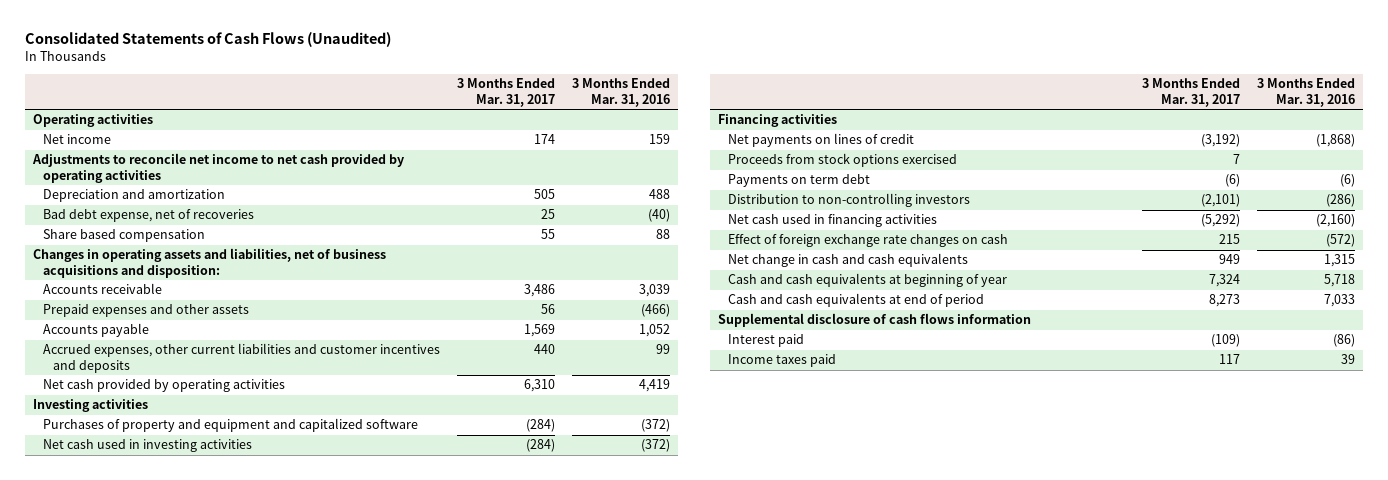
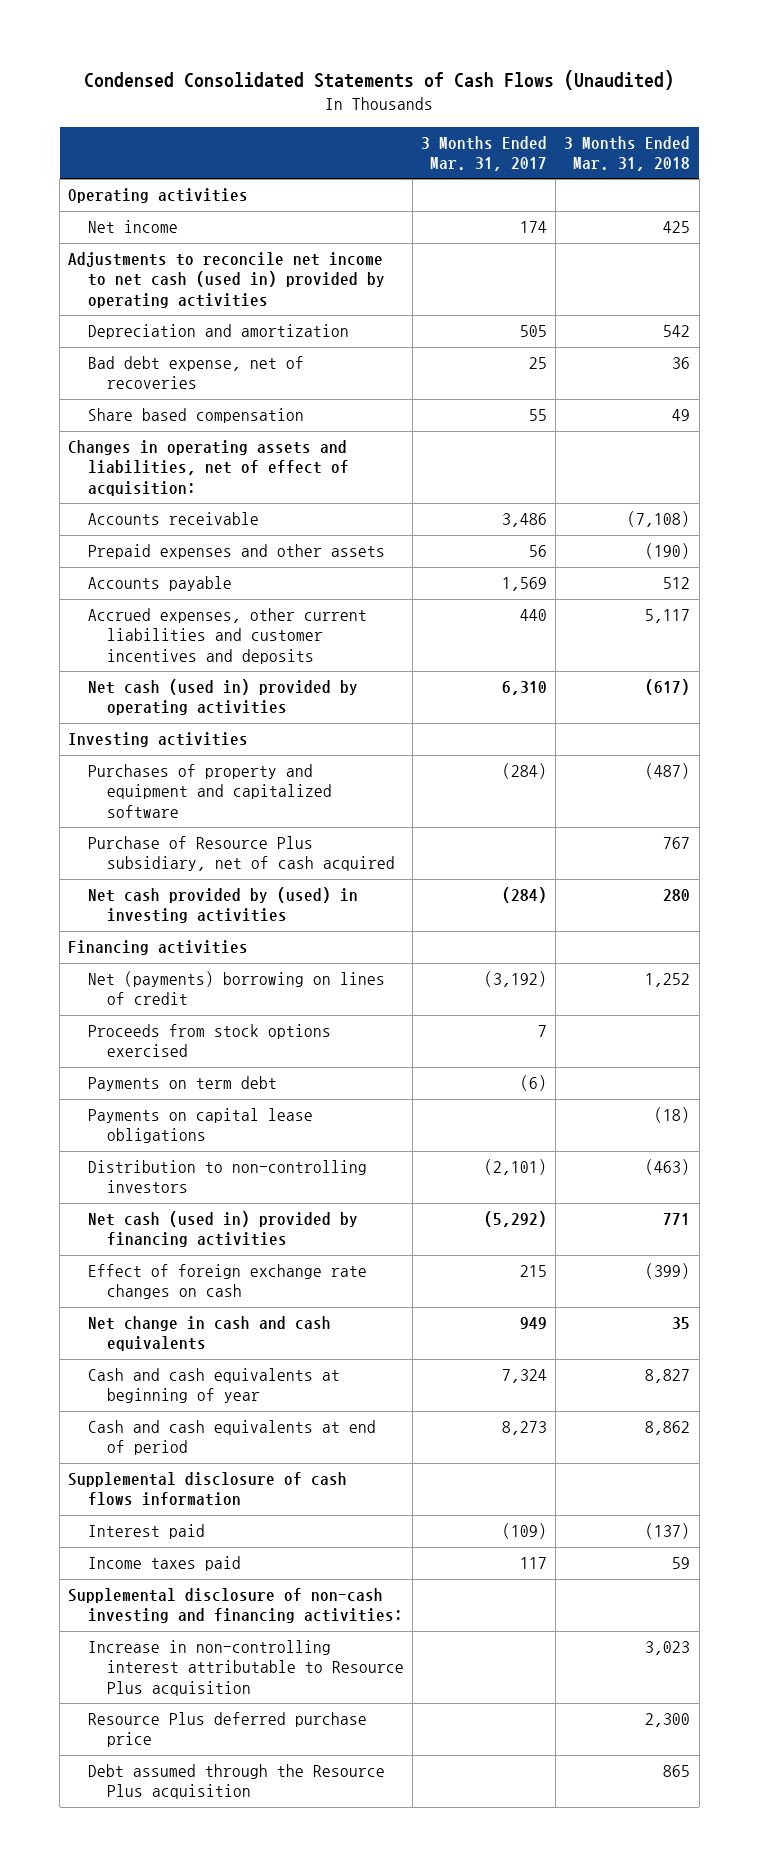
[24,32,391,48] Consolidated Statements of Cash Flows (Unaudited) -> [84,70,675,91] Condensed Consolidated Statements of Cash Flows (Unaudited)
[571,78,670,107] 3 Months Ended Mar. 31, 2016 -> none
none -> [564,135,691,172] 3 Months Ended Mar. 31, 2018
[32,153,405,184] Adjustments to reconcile net income to net cash provided by operating activities -> [68,252,385,308] Adjustments to reconcile net income to net cash (used in) provided by operating activities
[33,248,387,279] Changes in operating assets and liabilities, net of business acquisitions and disposition: -> [68,440,349,496] Changes in operating assets and liabilities, net of effect of acquisition:
[42,379,285,393] Net cash provided by operating activities -> [87,679,358,716] Net cash (used in) provided by operating activities
none -> [87,836,396,872] Purchase of Resource Plus subsidiary, net of cash acquired
[42,439,252,453] Net cash used in investing activities -> [87,887,358,924] Net cash provided by (used) in investing activities
[728,133,915,148] Net payments on lines of credit -> [87,971,385,1006] Net (payments) borrowing on lines of credit
none -> [87,1108,313,1144] Payments on capital lease obligations
[728,214,938,228] Net cash used in financing activities -> [87,1211,358,1248] Net cash (used in) provided by financing activities
none -> [68,1588,403,1624] Supplemental disclosure of non-cash investing and financing activities:
none -> [87,1640,405,1696] Increase in non-controlling interest attributable to Resource Plus acquisition
none -> [87,1712,367,1748] Resource Plus deferred purchase price
none -> [87,1764,385,1800] Debt assumed through the Resource Plus acquisition

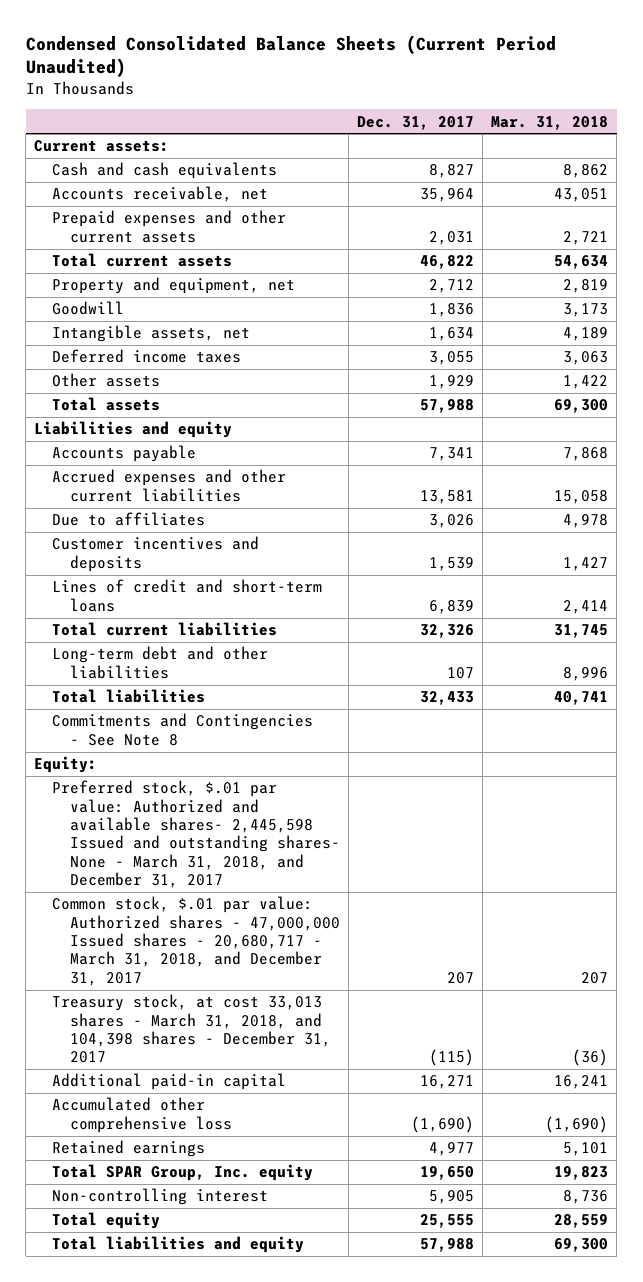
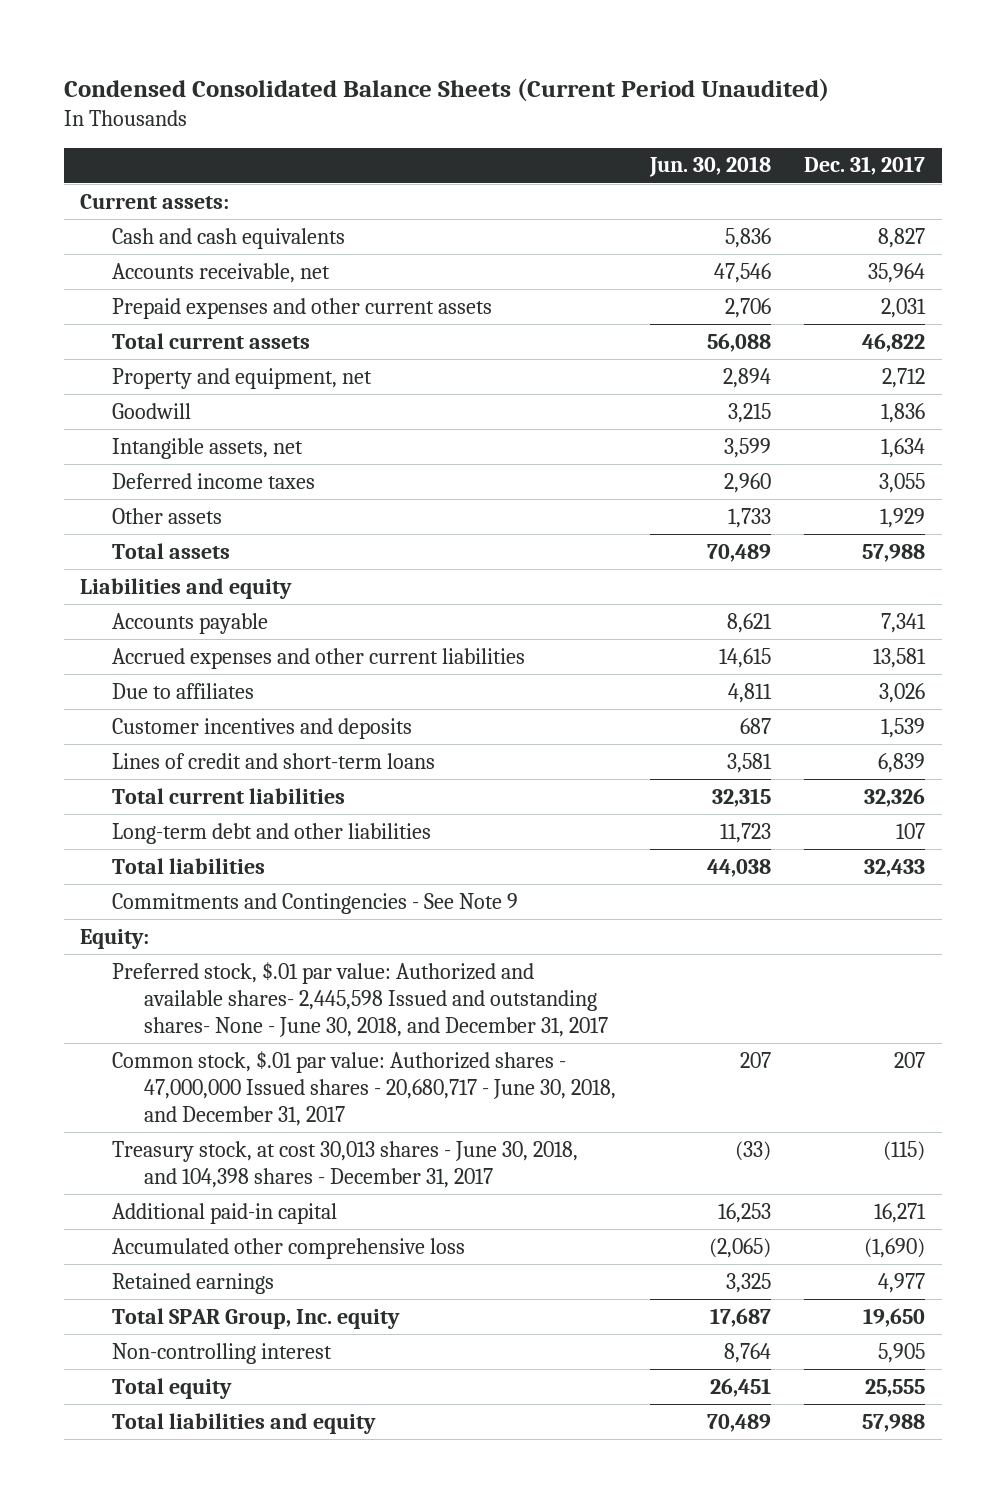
[491,115,609,130] Mar. 31, 2018 -> none
none -> [648,156,771,178] Jun. 30, 2018
[52,713,314,746] Commitments and Contingencies - See Note 8 -> [112,892,519,914] Commitments and Contingencies - See Note 9
[52,780,341,889] Preferred stock, $.01 par value: Authorized and available shares- 2,445,598 Issued and outstanding shares- None - March 31, 2018, and December 31, 2017 -> [112,961,609,1038] Preferred stock, $.01 par value: Authorized and available shares- 2,445,598 Issued and outstanding shares- None - June 30, 2018, and December 31, 2017
[52,896,341,986] Common stock, $.01 par value: Authorized shares - 47,000,000 Issued shares - 20,680,717 - March 31, 2018, and December 31, 2017 -> [112,1050,617,1127] Common stock, $.01 par value: Authorized shares - 47,000,000 Issued shares - 20,680,717 - June 30, 2018, and December 31, 2017
[52,994,332,1064] Treasury stock, at cost 33,013 shares - March 31, 2018, and 104,398 shares - December 31, 2017 -> [112,1140,579,1189] Treasury stock, at cost 30,013 shares - June 30, 2018, and 104,398 shares - December 31, 2017

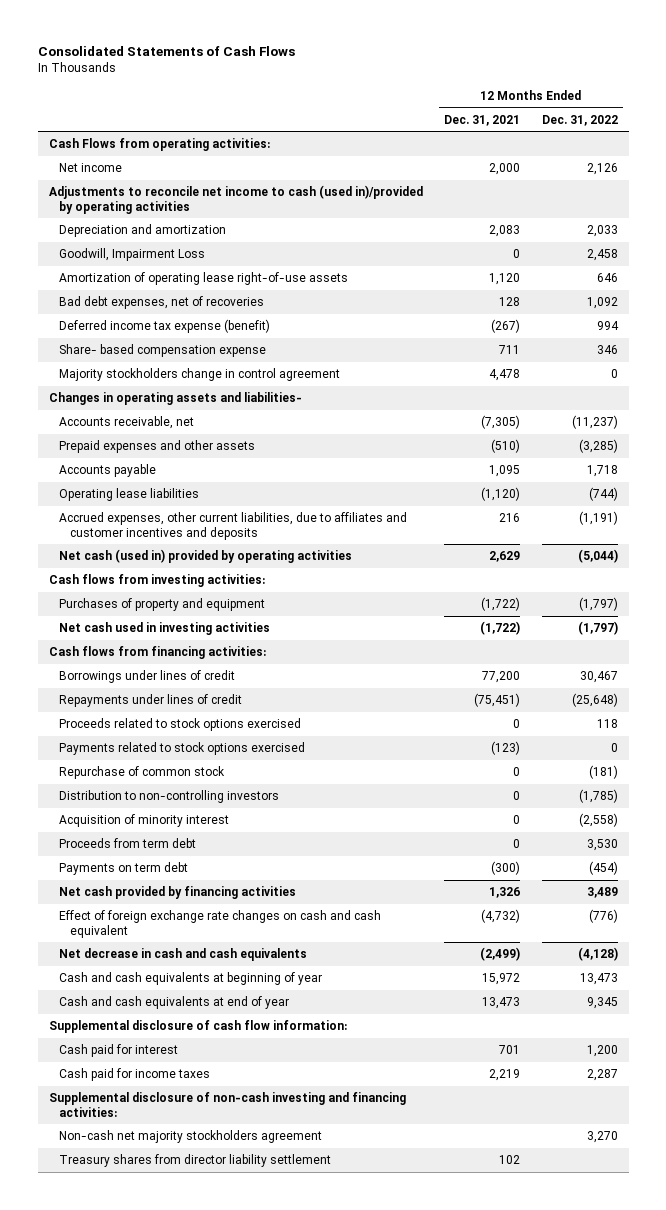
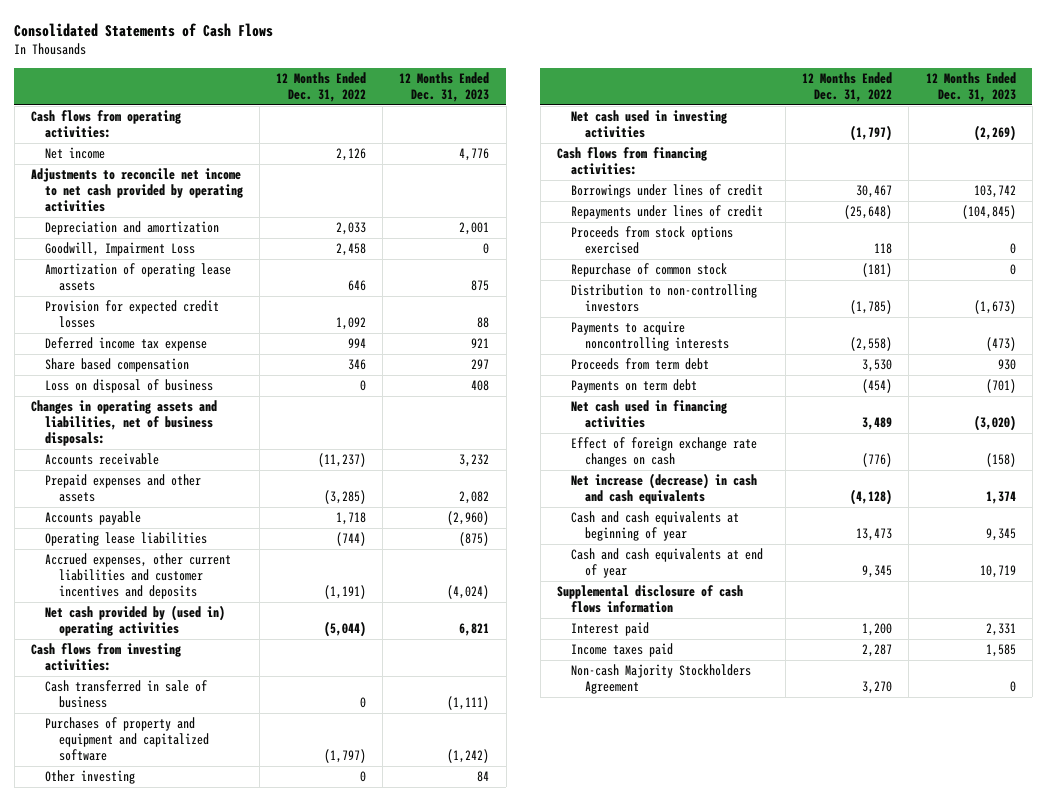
[444,114,521,126] Dec. 31, 2021 -> none
none -> [399,72,490,103] 12 Months Ended Dec. 31, 2023
[48,137,270,151] Cash Flows from operating activities: -> [30,110,181,139] Cash flows from operating activities:
[48,184,423,214] Adjustments to reconcile net income to cash (used in)/provided by operating activities -> [30,168,243,213] Adjustments to reconcile net income to net cash provided by operating activities
[59,367,341,381] Majority stockholders change in control agreement -> none
[59,271,349,285] Amortization of operating lease right-of-use assets -> [44,263,231,292] Amortization of operating lease assets
[59,295,265,309] Bad debt expenses, net of recoveries -> [44,300,219,329] Provision for expected credit losses
[59,318,271,333] Deferred income tax expense (benefit) -> [44,337,207,352] Deferred income tax expense
[59,343,267,357] Share- based compensation expense -> [44,358,189,373] Share based compensation
none -> [44,379,213,394] Loss on disposal of business
[48,391,302,405] Changes in operating assets and liabilities- -> [30,400,217,447] Changes in operating assets and liabilities, net of business disposals:
[59,415,195,429] Accounts receivable, net -> [44,453,159,466] Accounts receivable
[59,511,408,540] Accrued expenses, other current liabilities, due to affiliates and customer incentives and deposits -> [44,553,231,600] Accrued expenses, other current liabilities and customer incentives and deposits
[59,548,353,563] Net cash (used in) provided by operating activities -> [44,605,225,637] Net cash provided by (used in) operating activities
none -> [44,680,207,709] Cash transferred in sale of business
[59,597,266,611] Purchases of property and equipment -> [44,717,209,762] Purchases of property and equipment and capitalized software
none -> [44,770,135,785] Other investing
[59,741,306,755] Payments related to stock options exercised -> none
[59,717,302,731] Proceeds related to stock options exercised -> [570,226,733,255] Proceeds from stock options exercised
[59,813,230,827] Acquisition of minority interest -> [570,321,729,352] Payments to acquire noncontrolling interests
[59,885,297,899] Net cash provided by financing activities -> [570,400,727,429] Net cash used in financing activities
[59,909,382,938] Effect of foreign exchange rate changes on cash and cash equivalent -> [570,437,757,468] Effect of foreign exchange rate changes on cash
[59,947,308,961] Net decrease in cash and cash equivalents -> [570,473,757,505] Net increase (decrease) in cash and cash equivalents
[48,1091,406,1117] Supplemental disclosure of non-cash investing and financing activities: -> none
[59,1153,332,1167] Treasury shares from director liability settlement -> none
[48,1019,347,1033] Supplemental disclosure of cash flow information: -> [557,585,744,614] Supplemental disclosure of cash flows information
[59,1043,179,1057] Cash paid for interest -> [570,622,649,637] Interest paid
[59,1067,211,1081] Cash paid for income taxes -> [570,643,673,658] Income taxes paid
[59,1129,323,1143] Non-cash net majority stockholders agreement -> [570,664,751,695] Non-cash Majority Stockholders Agreement

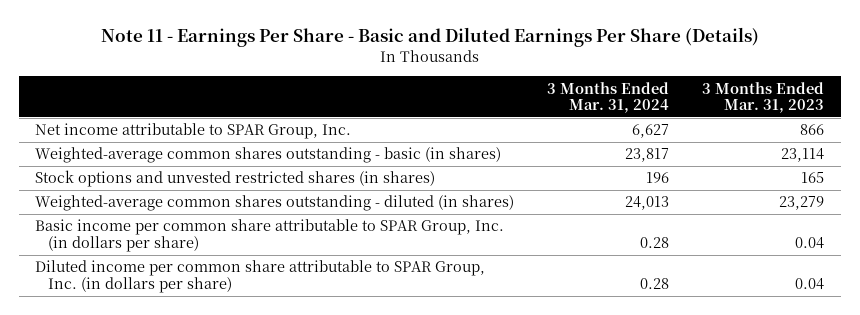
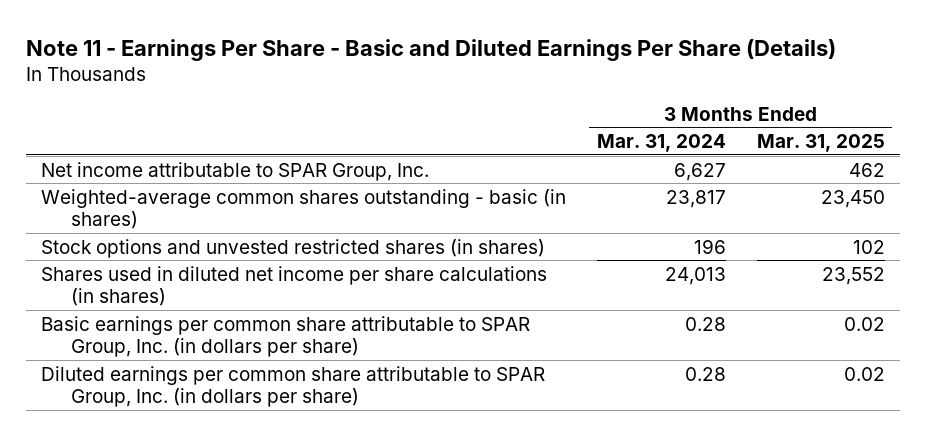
[702,81,825,114] 3 Months Ended Mar. 31, 2023 -> none
none -> [756,134,885,153] Mar. 31, 2025
[35,195,515,212] Weighted-average common shares outstanding - diluted (in shares) -> [41,265,548,307] Shares used in diluted net income per share calculations (in shares)
[35,219,505,253] Basic income per common share attributable to SPAR Group, Inc. (in dollars per share) -> [41,315,531,358] Basic earnings per common share attributable to SPAR Group, Inc. (in dollars per share)
[35,260,486,294] Diluted income per common share attributable to SPAR Group, Inc. (in dollars per share) -> [41,365,546,408] Diluted earnings per common share attributable to SPAR Group, Inc. (in dollars per share)

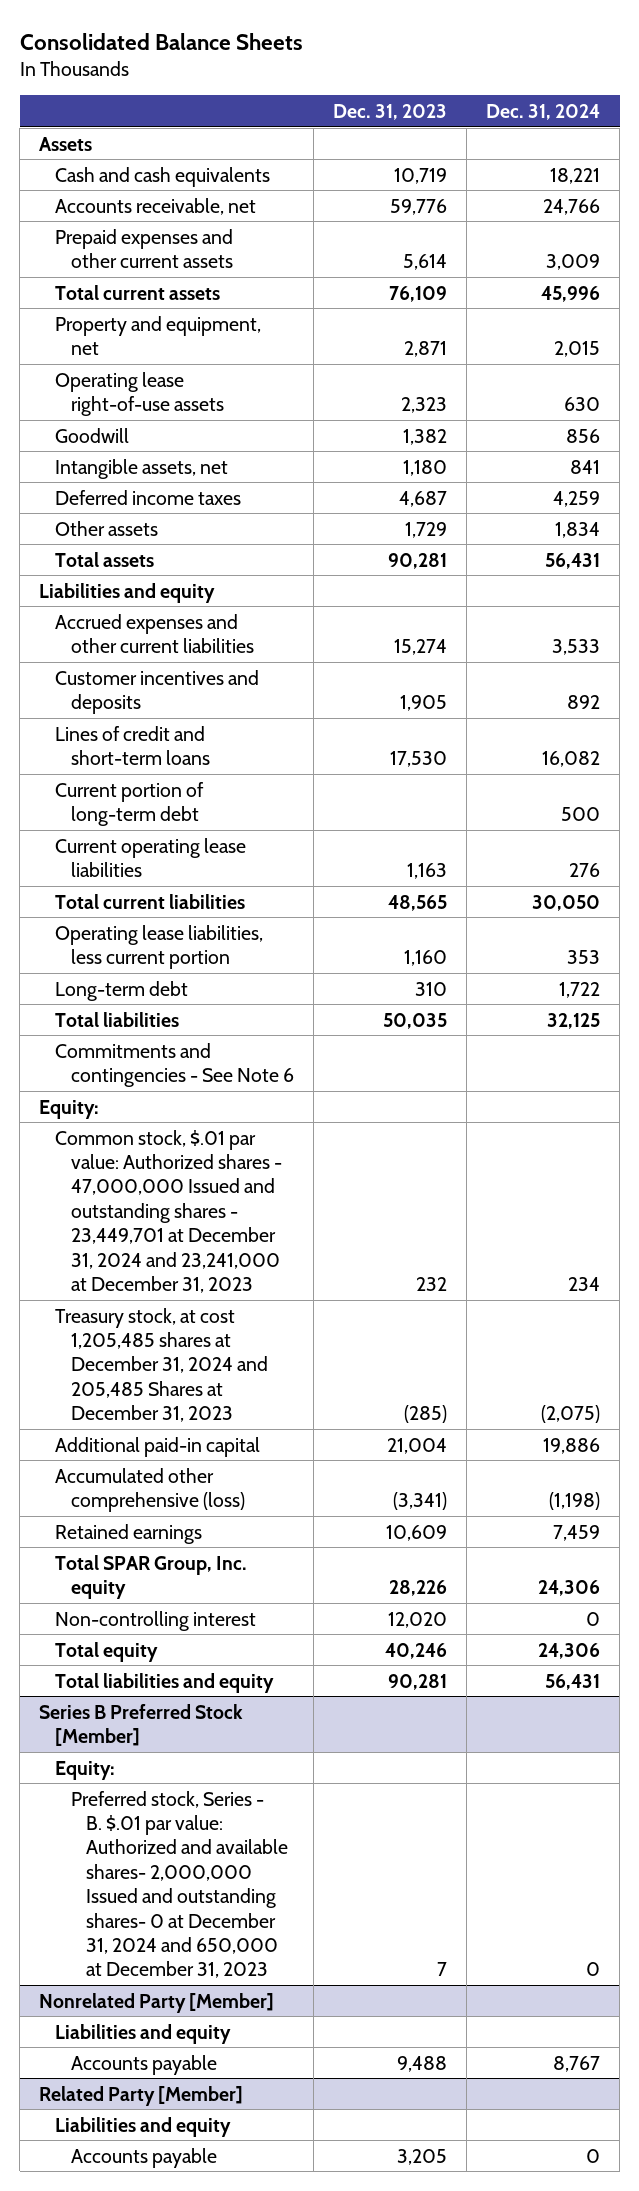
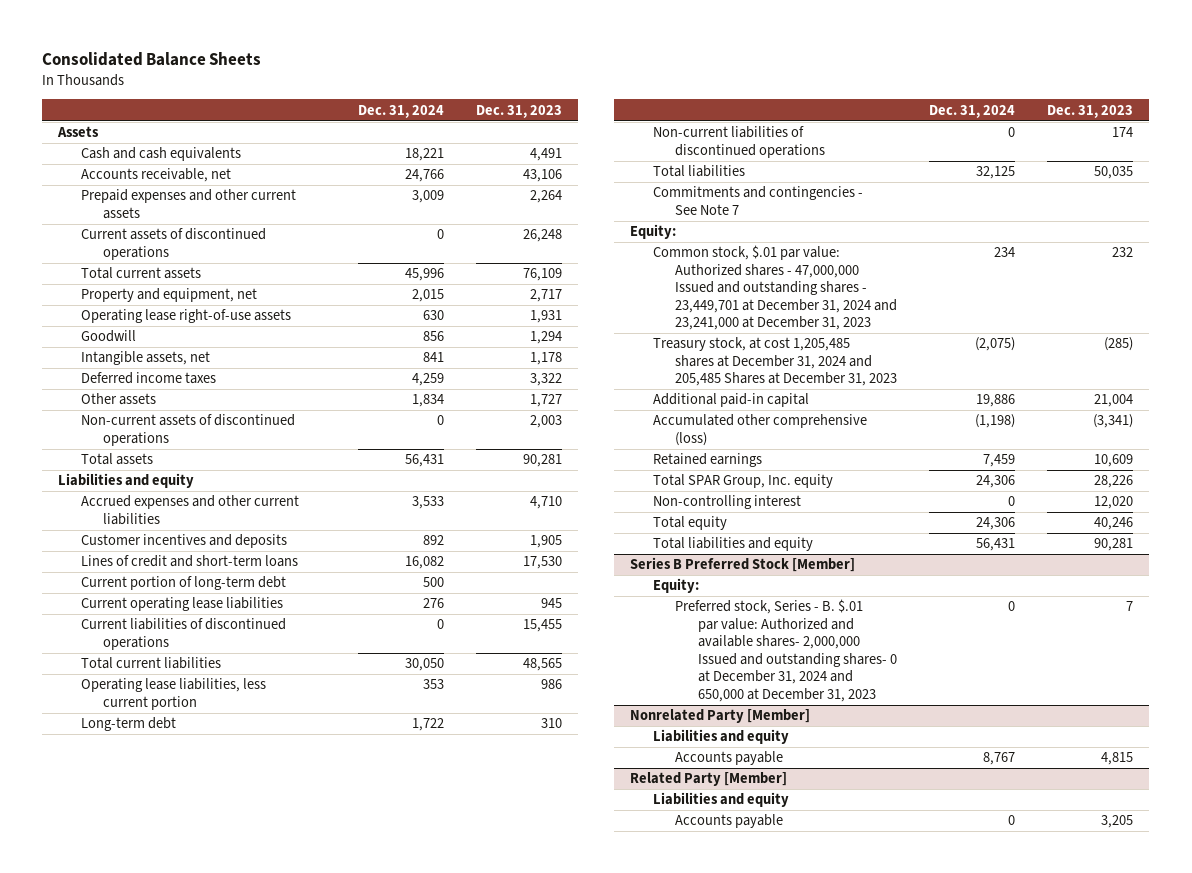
[393,167,447,184] 10,719 -> [529,148,562,162] 4,491
[389,198,447,215] 59,776 -> [522,169,562,183] 43,106
[402,253,447,270] 5,614 -> [529,190,562,204] 2,264
none -> [80,228,266,260] Current assets of discontinued operations
[403,340,447,357] 2,871 -> [529,289,562,303] 2,717
[400,396,447,413] 2,323 -> [529,310,562,324] 1,931
[402,428,447,445] 1,382 -> [529,331,562,345] 1,294
[402,459,447,476] 1,180 -> [529,352,562,366] 1,178
[398,490,447,507] 4,687 -> [529,373,562,387] 3,322
[404,521,447,538] 1,729 -> [529,394,562,408] 1,727
none -> [80,414,295,446] Non-current assets of discontinued operations
[393,638,447,655] 15,274 -> [529,496,562,510] 4,710
[406,862,447,879] 1,163 -> [540,598,562,609] 945
none -> [80,618,286,650] Current liabilities of discontinued operations
[403,949,447,966] 1,160 -> [540,679,562,690] 986
none -> [652,126,826,158] Non-current liabilities of discontinued operations
[55,1042,294,1087] Commitments and contingencies - See Note 6 -> [652,186,863,215] Commitments and contingencies - See Note 7
[396,2055,447,2072] 9,488 -> [1101,752,1134,766] 4,815

